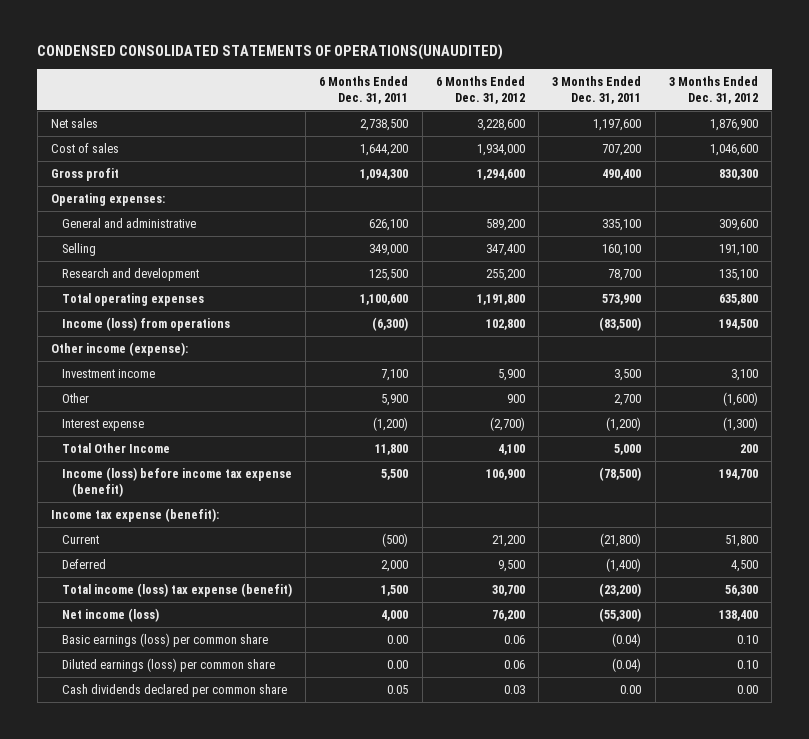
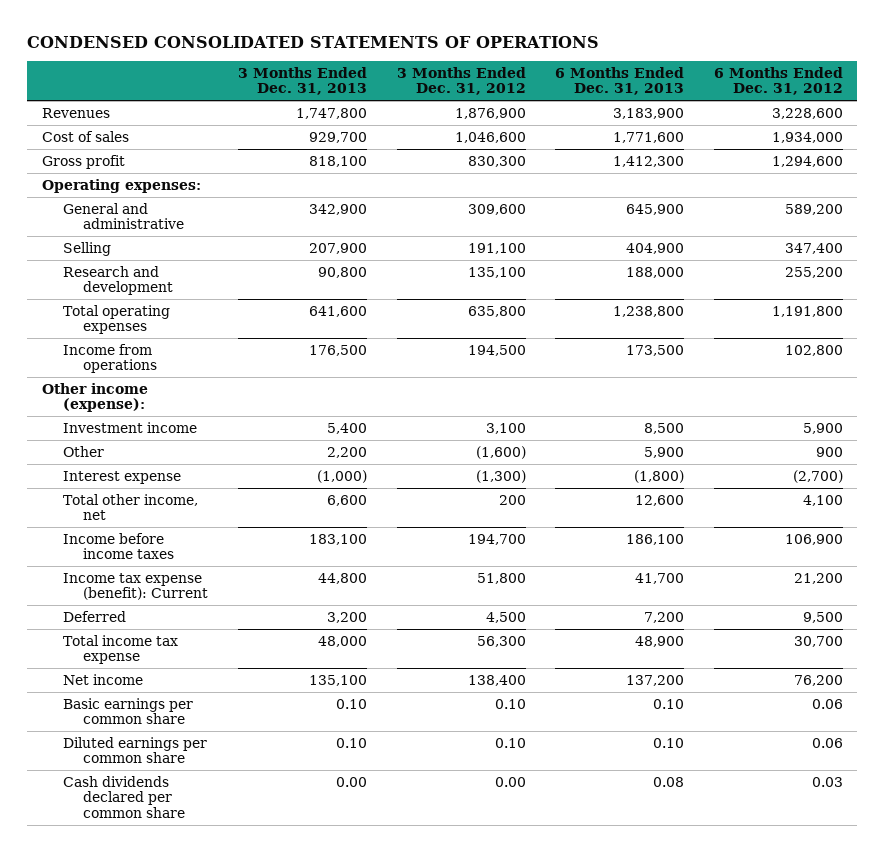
[37,44,504,61] CONDENSED CONSOLIDATED STATEMENTS OF OPERATIONS(UNAUDITED) -> [27,35,600,48] CONDENSED CONSOLIDATED STATEMENTS OF OPERATIONS
[319,75,409,104] 6 Months Ended Dec. 31, 2011 -> none
[552,75,642,104] 3 Months Ended Dec. 31, 2011 -> none
none -> [238,66,368,96] 3 Months Ended Dec. 31, 2013
none -> [555,66,685,96] 6 Months Ended Dec. 31, 2013
[50,118,98,129] Net sales -> [41,107,110,118] Revenues
[61,317,230,332] Income (loss) from operations -> [62,343,158,374] Income from operations
[50,508,219,523] Income tax expense (benefit): -> none
[61,443,170,454] Total Other Income -> [62,493,198,521] Total other income, net
[61,467,292,497] Income (loss) before income tax expense (benefit) -> [62,532,175,560] Income before income taxes
[61,535,99,545] Current -> [62,572,209,601] Income tax expense (benefit): Current
[61,583,292,598] Total income (loss) tax expense (benefit) -> [62,634,178,665] Total income tax expense
[61,608,159,623] Net income (loss) -> [62,673,143,685] Net income
[61,633,268,648] Basic earnings (loss) per common share -> [62,697,193,725] Basic earnings per common share
[61,658,275,673] Diluted earnings (loss) per common share -> [62,736,207,764] Diluted earnings per common share

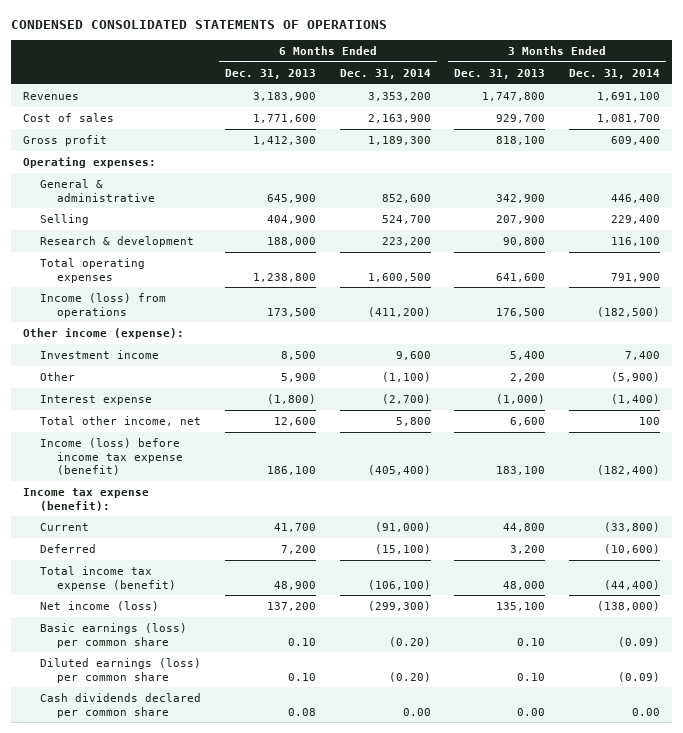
[396,66,526,96] 3 Months Ended Dec. 31, 2012 -> none
[713,66,843,96] 6 Months Ended Dec. 31, 2012 -> none
none -> [339,68,431,79] Dec. 31, 2014
none -> [569,68,661,79] Dec. 31, 2014
[62,202,185,230] General and administrative -> [39,179,155,202] General & administrative
[62,265,174,296] Research and development -> [39,236,194,248] Research & development
[62,343,158,374] Income from operations -> [39,293,166,318] Income (loss) from operations
[62,532,175,560] Income before income taxes -> [39,438,183,476] Income (loss) before income tax expense (benefit)
none -> [23,488,150,511] Income tax expense (benefit):
[62,572,209,601] Income tax expense (benefit): Current -> [39,523,89,532] Current
[62,634,178,665] Total income tax expense -> [39,566,176,591] Total income tax expense (benefit)
[62,673,143,685] Net income -> [39,601,159,612] Net income (loss)
[62,697,193,725] Basic earnings per common share -> [39,623,187,648] Basic earnings (loss) per common share
[62,736,207,764] Diluted earnings per common share -> [39,658,201,683] Diluted earnings (loss) per common share

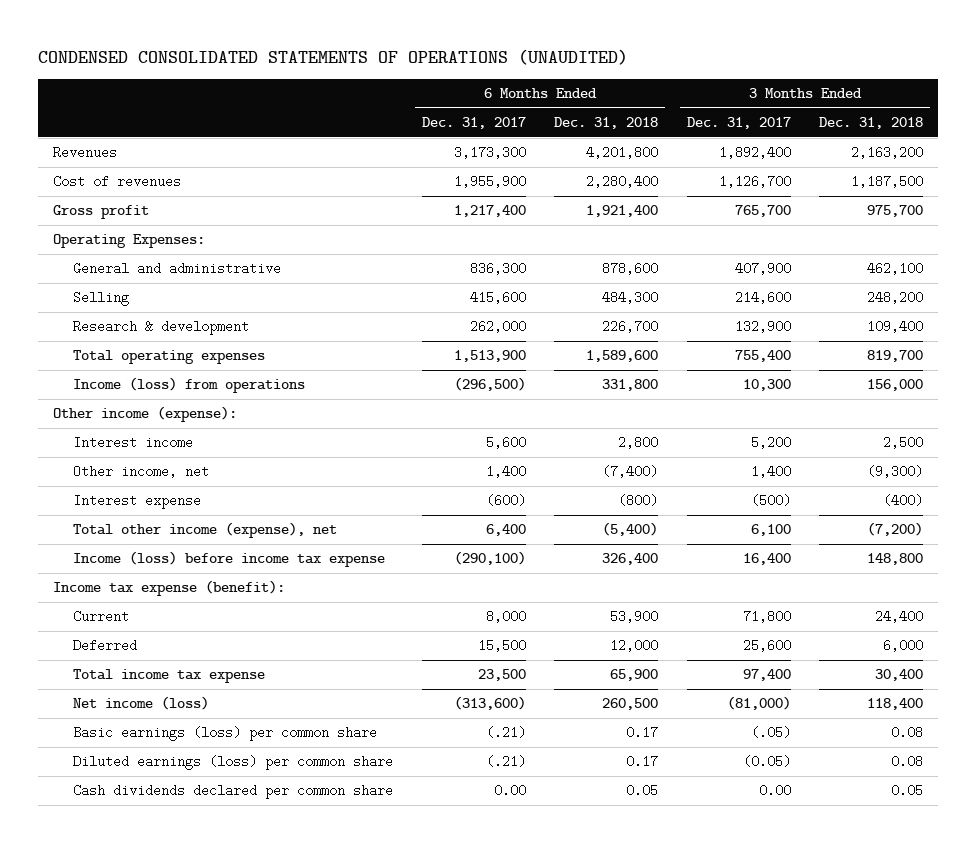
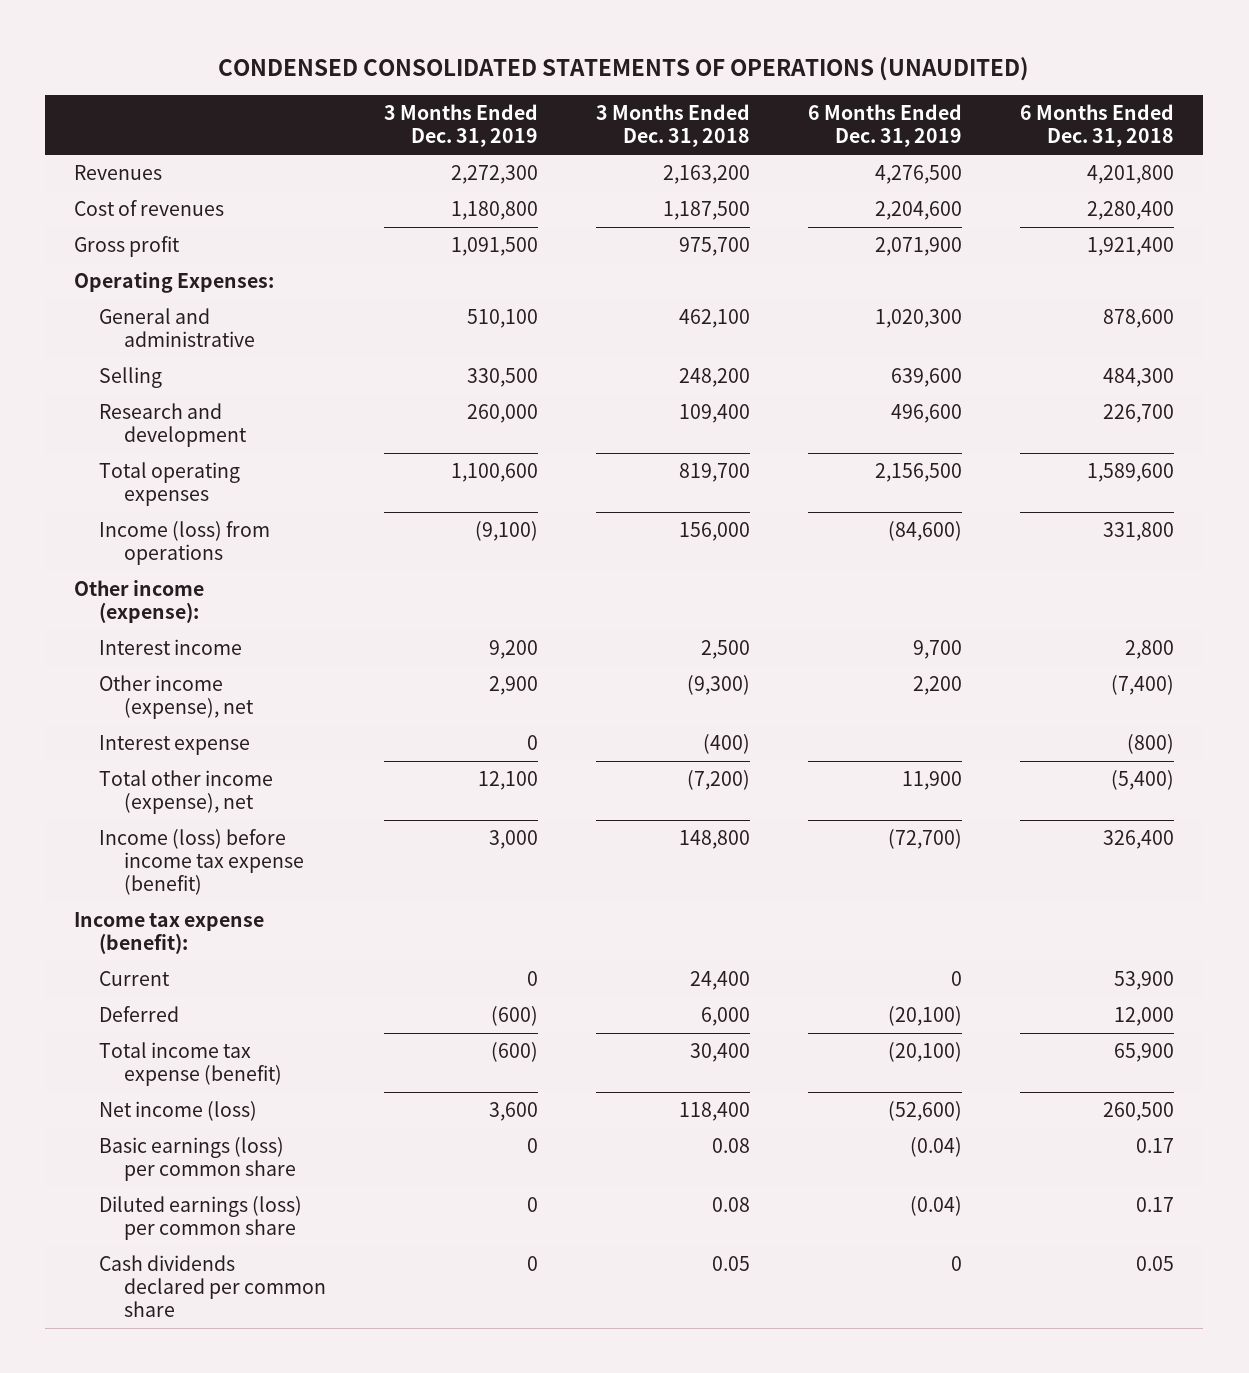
[421,117,526,130] Dec. 31, 2017 -> none
[686,117,791,130] Dec. 31, 2017 -> none
none -> [384,104,539,148] 3 Months Ended Dec. 31, 2019
none -> [808,104,963,148] 6 Months Ended Dec. 31, 2019
[73,320,250,336] Research & development -> [99,403,248,448] Research and development
[73,465,210,479] Other income, net -> [99,675,255,720] Other income (expense), net
[73,551,386,568] Income (loss) before income tax expense -> [99,829,305,896] Income (loss) before income tax expense (benefit)
[73,669,266,684] Total income tax expense -> [99,1042,283,1087] Total income tax expense (benefit)

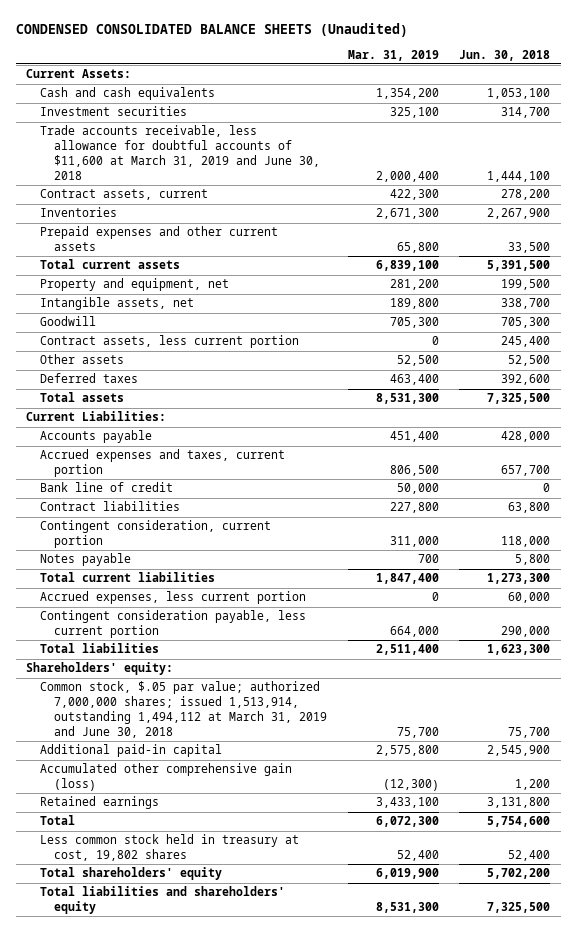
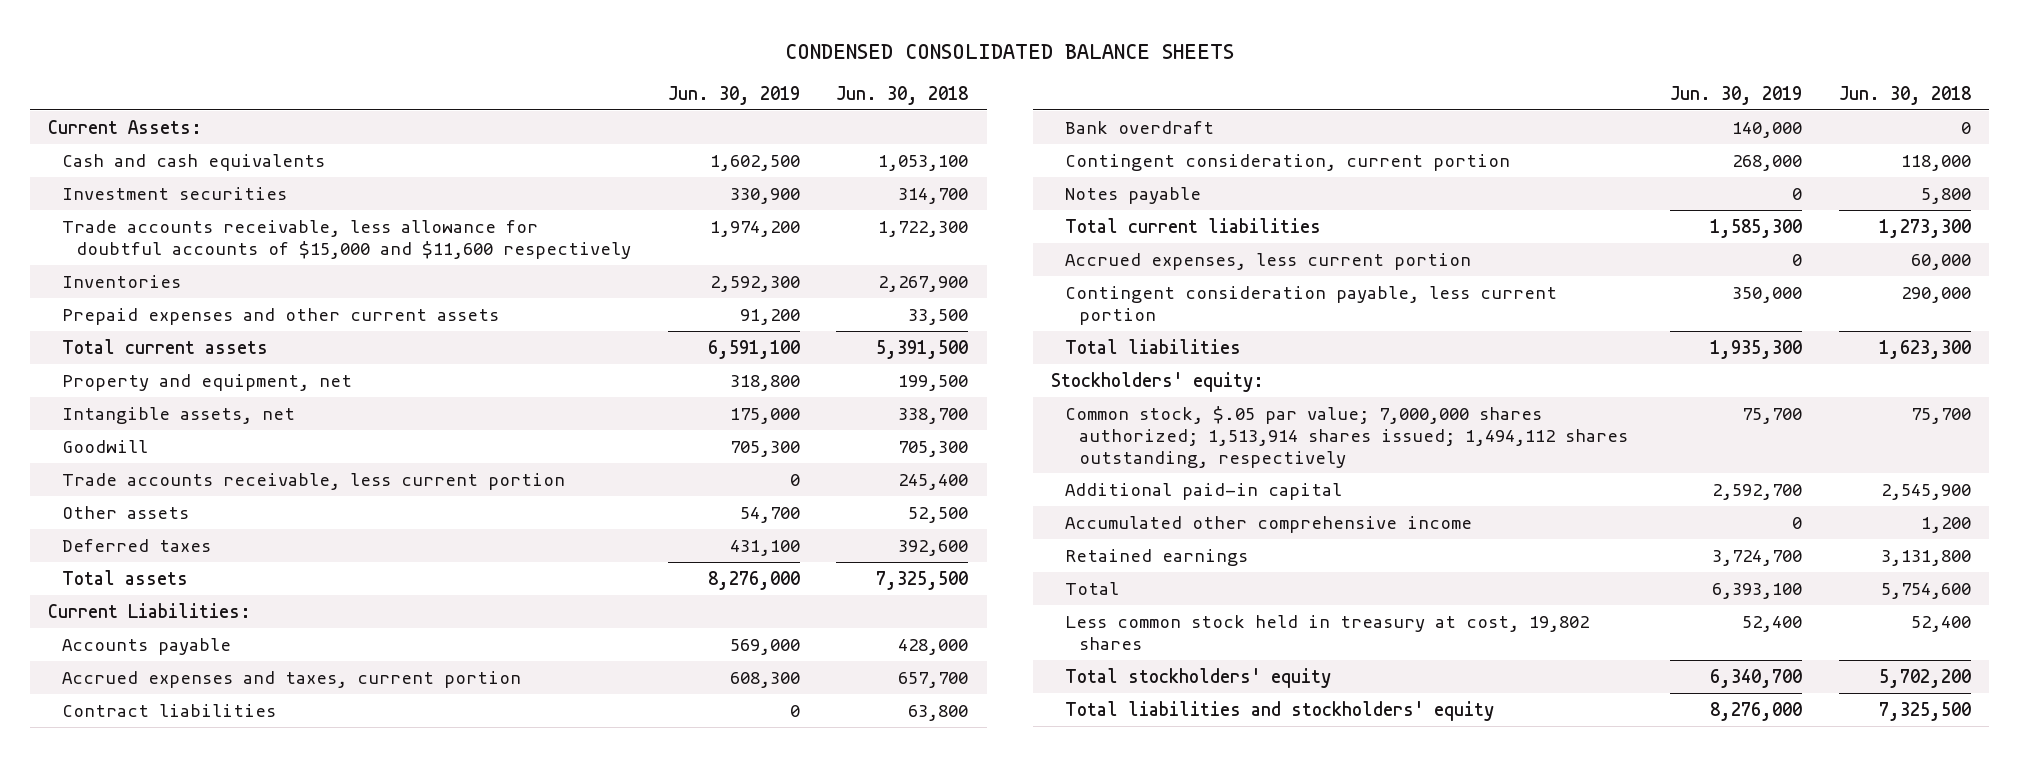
[16,22,409,37] CONDENSED CONSOLIDATED BALANCE SHEETS (Unaudited) -> [784,43,1234,59] CONDENSED CONSOLIDATED BALANCE SHEETS
[347,49,439,61] Mar. 31, 2019 -> none
none -> [667,85,800,105] Jun. 30, 2019
[40,189,209,201] Contract assets, current -> none
[40,125,321,180] Trade accounts receivable, less allowance for doubtful accounts of $11,600 at March 31, 2019 and June 30, 2018 -> [62,219,632,259] Trade accounts receivable, less allowance for doubtful accounts of $15,000 and $11,600 respectively
[487,170,551,182] 1,444,100 -> [878,220,969,237] 1,722,300
[40,335,300,349] Contract assets, less current portion -> [62,472,566,490] Trade accounts receivable, less current portion
[40,482,174,493] Bank line of credit -> none
none -> [1064,120,1214,134] Bank overdraft
[26,662,174,676] Shareholders' equity: -> [1050,371,1264,392] Stockholders' equity:
[40,681,328,738] Common stock, $.05 par value; authorized 7,000,000 shares; issued 1,513,914, outstanding 1,494,112 at March 31, 2019 and June 30, 2018 -> [1064,405,1628,468] Common stock, $.05 par value; 7,000,000 shares authorized; 1,513,914 shares issued; 1,494,112 shares outstanding, respectively
[40,763,293,792] Accumulated other comprehensive gain (loss) -> [1064,515,1472,533] Accumulated other comprehensive income
[40,867,223,881] Total shareholders' equity -> [1064,667,1331,688] Total stockholders' equity
[40,886,286,915] Total liabilities and shareholders' equity -> [1064,700,1494,721] Total liabilities and stockholders' equity

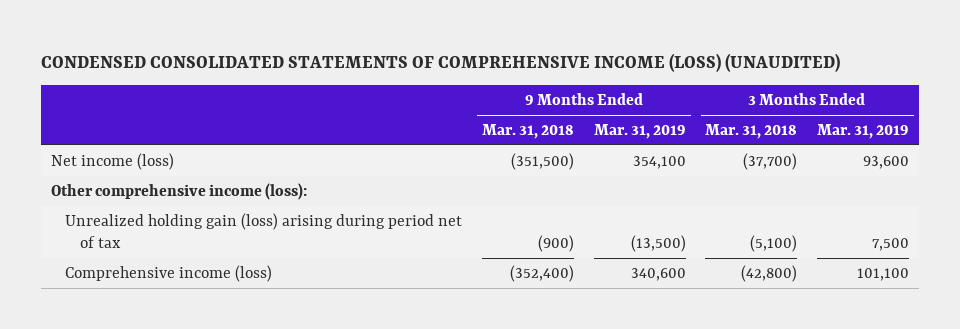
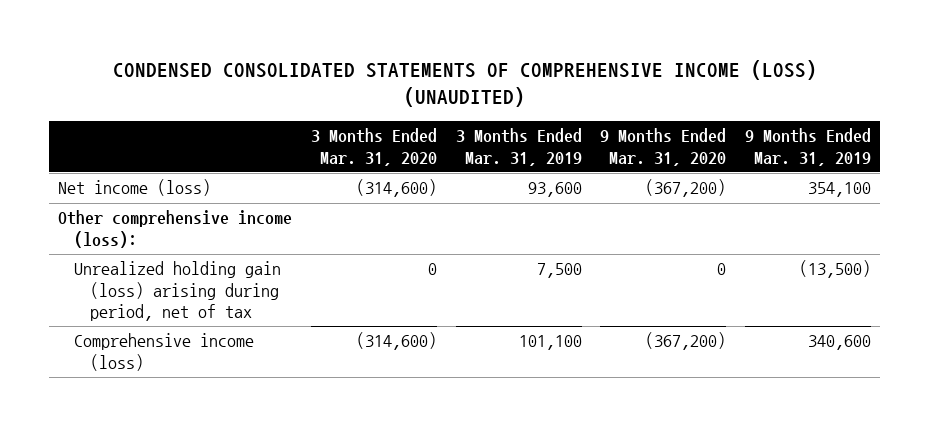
[482,123,575,139] Mar. 31, 2018 -> none
[705,123,798,139] Mar. 31, 2018 -> none
none -> [310,128,437,166] 3 Months Ended Mar. 31, 2020
none -> [600,128,727,166] 9 Months Ended Mar. 31, 2020
[65,212,463,248] Unrealized holding gain (loss) arising during period net of tax -> [74,261,282,321] Unrealized holding gain (loss) arising during period, net of tax

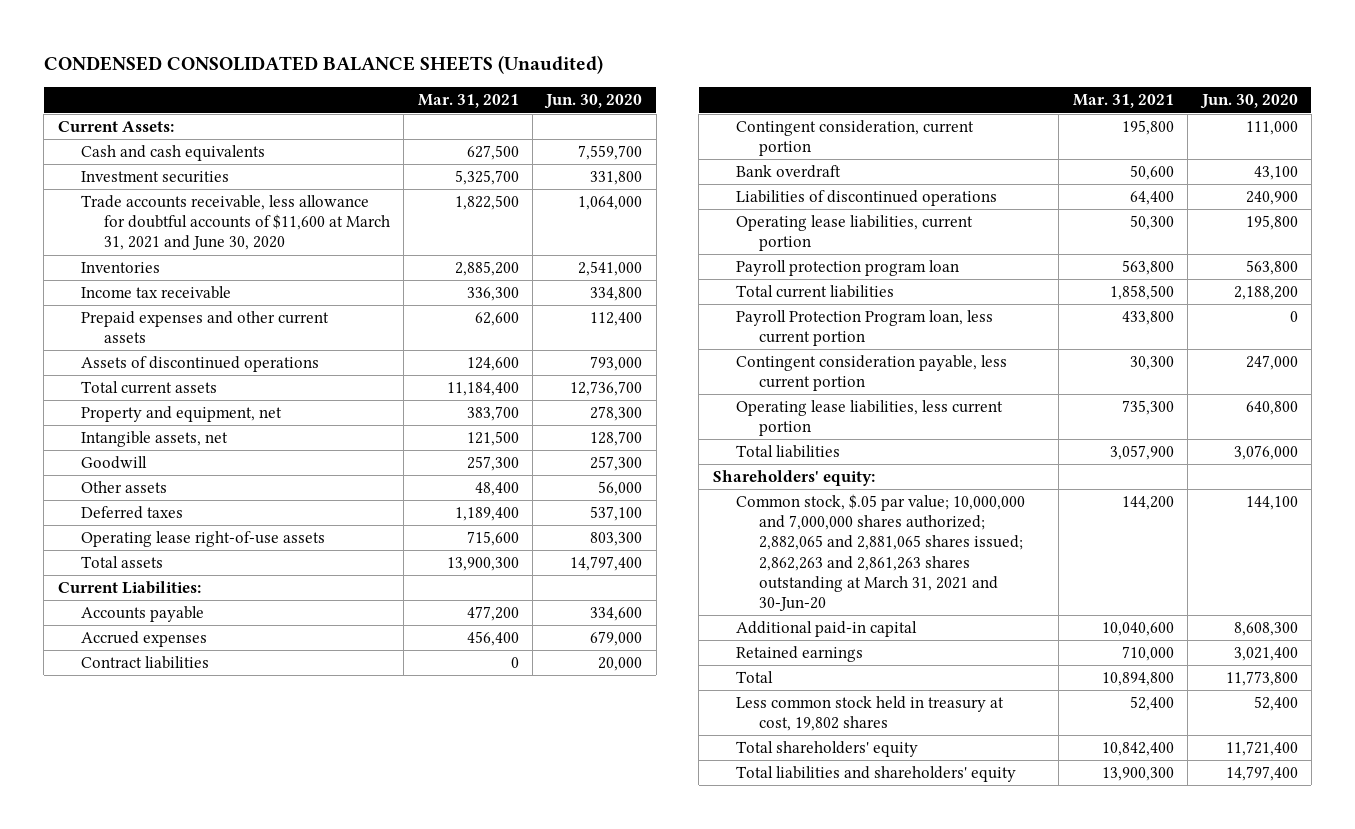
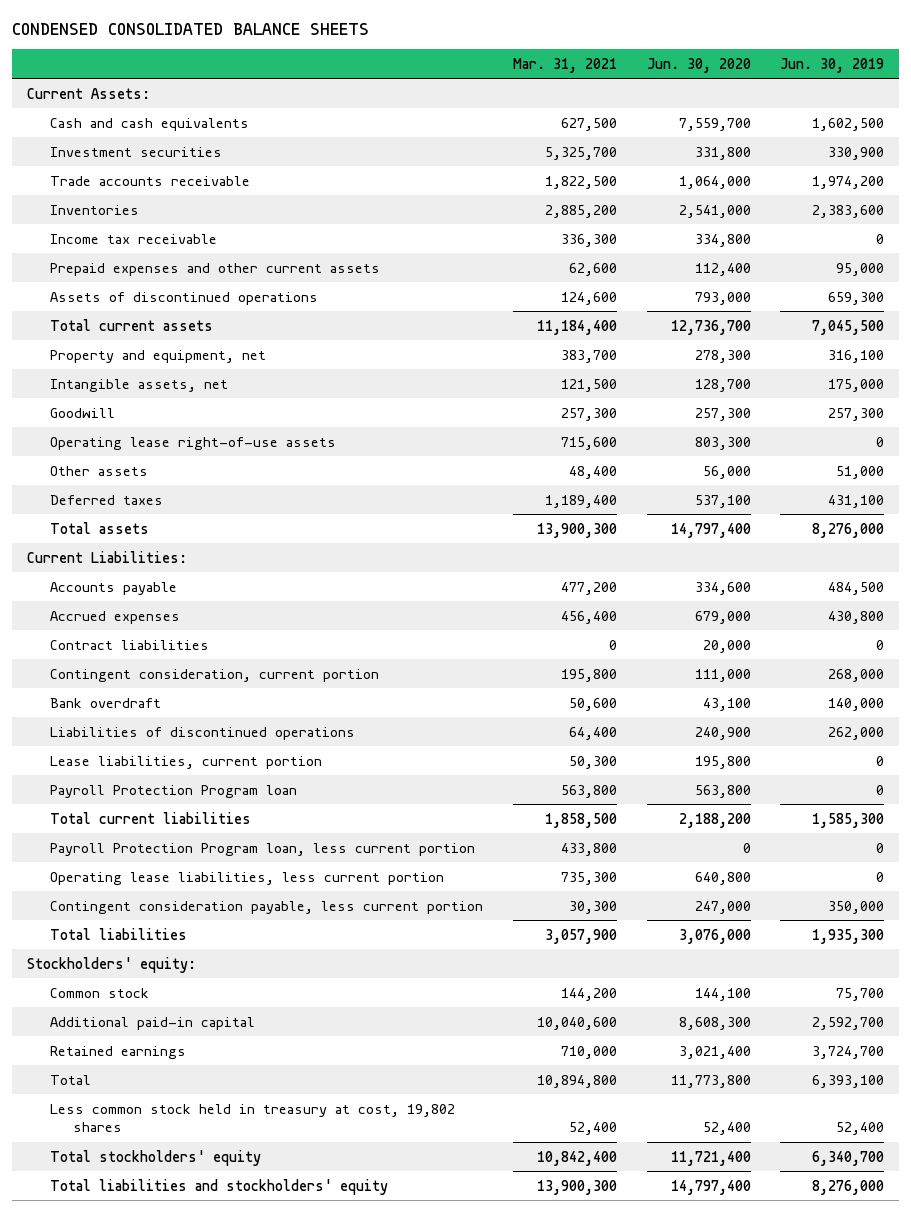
[43,55,603,75] CONDENSED CONSOLIDATED BALANCE SHEETS (Unaudited) -> [11,22,369,35] CONDENSED CONSOLIDATED BALANCE SHEETS
none -> [780,58,885,74] Jun. 30, 2019
[80,195,390,251] Trade accounts receivable, less allowance for doubtful accounts of $11,600 at March 31, 2021 and June 30, 2020 -> [50,175,251,186] Trade accounts receivable
[80,531,325,548] Operating lease right-of-use assets -> [50,436,337,450] Operating lease right-of-use assets
[735,215,973,252] Operating lease liabilities, current portion -> [50,755,323,769] Lease liabilities, current portion
[735,260,959,277] Payroll protection program loan -> [50,784,298,798] Payroll Protection Program loan
[735,355,1007,392] Contingent consideration payable, less current portion -> [50,900,484,914] Contingent consideration payable, less current portion
[712,470,875,487] Shareholders' equity: -> [26,956,196,973] Stockholders' equity:
[735,494,1025,611] Common stock, $.05 par value; 10,000,000 and 7,000,000 shares authorized; 2,882,065 and 2,881,065 shares issued; 2,862,263 and 2,861,263 shares outstanding at March 31, 2021 and 30-Jun-20 -> [50,987,150,998] Common stock
[735,741,918,758] Total shareholders' equity -> [50,1149,262,1166] Total stockholders' equity
[735,766,1016,783] Total liabilities and shareholders' equity -> [50,1178,389,1195] Total liabilities and stockholders' equity

